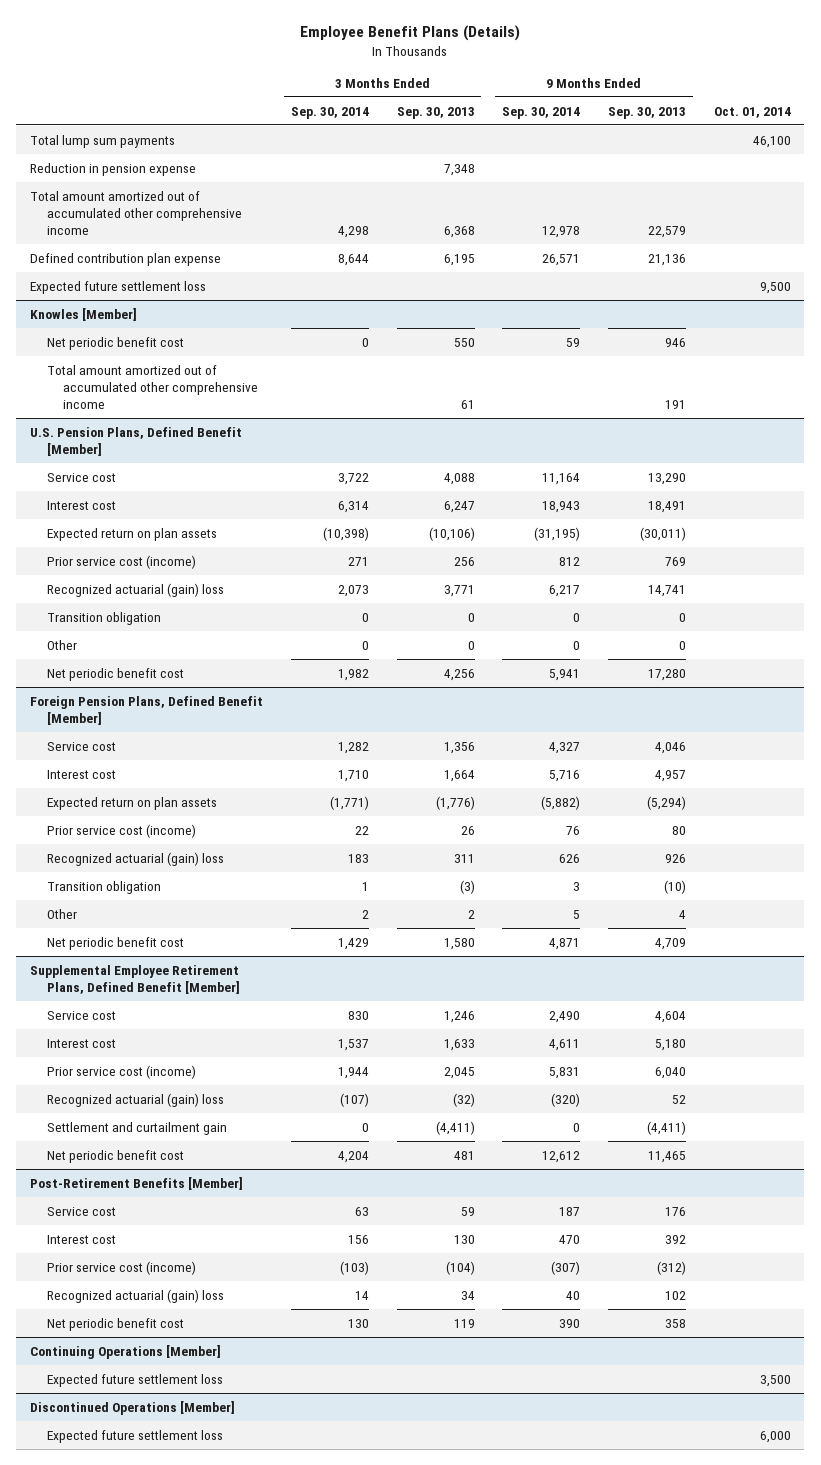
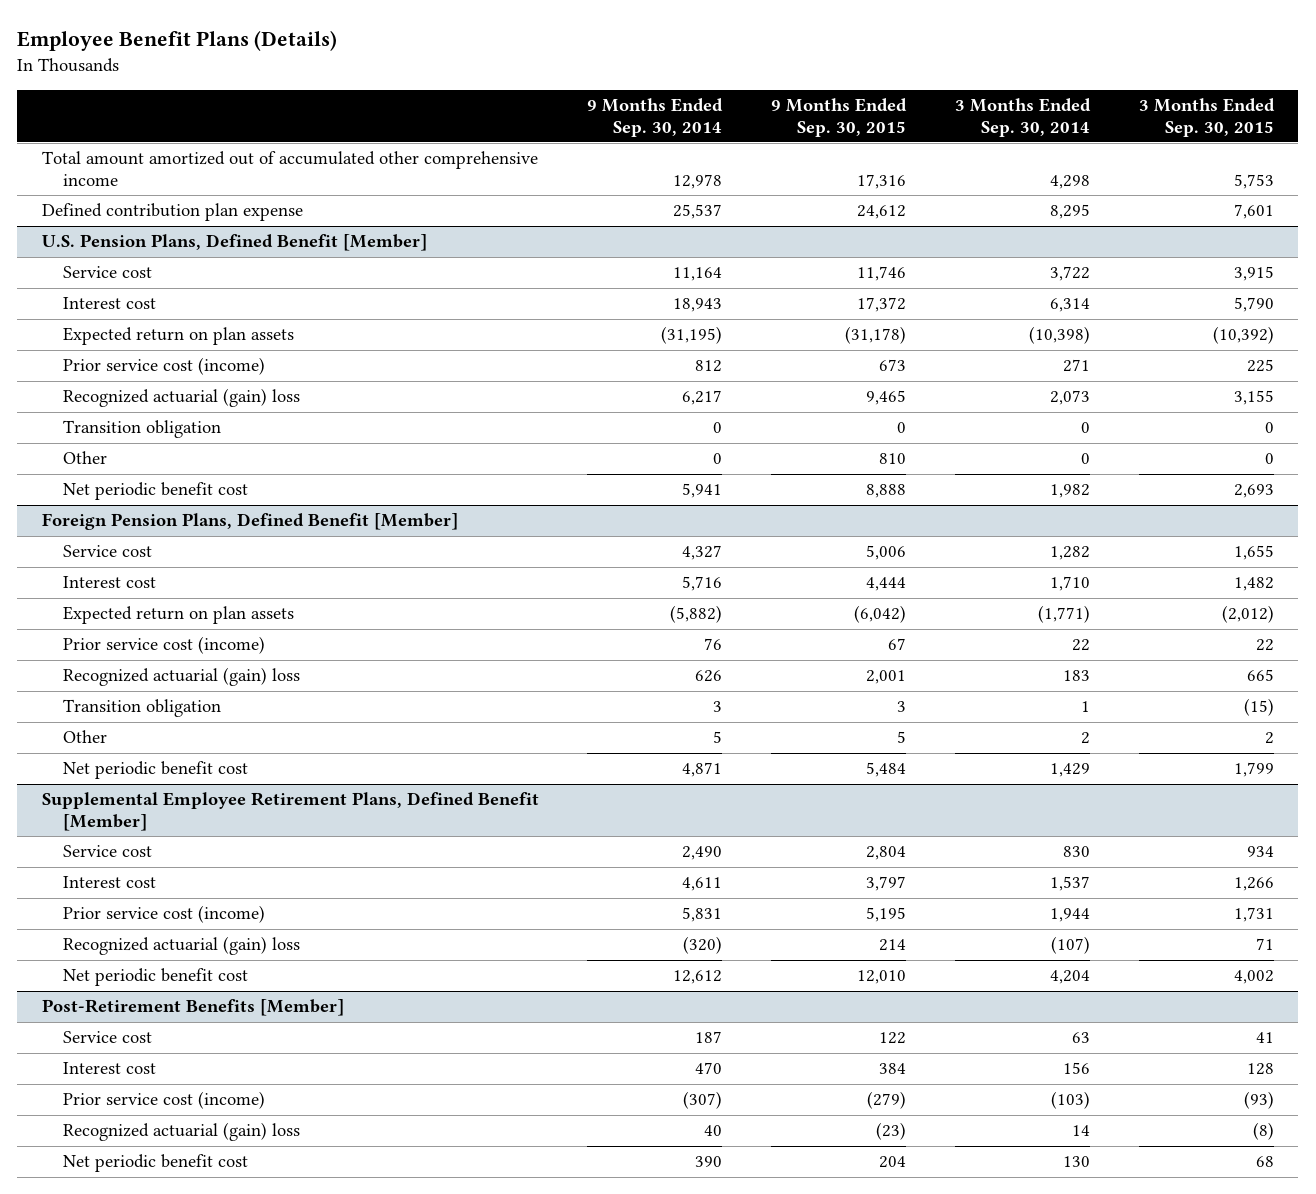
[396,106,475,119] Sep. 30, 2013 -> none
[607,106,686,119] Sep. 30, 2013 -> none
[713,106,791,118] Oct. 01, 2014 -> none
none -> [771,98,908,137] 9 Months Ended Sep. 30, 2015
none -> [1138,98,1275,137] 3 Months Ended Sep. 30, 2015
[30,134,176,148] Total lump sum payments -> none
[30,162,197,176] Reduction in pension expense -> none
[30,280,207,294] Expected future settlement loss -> none
[30,307,138,321] Knowles [Member] -> none
[46,336,184,350] Net periodic benefit cost -> none
[46,364,259,410] Total amount amortized out of accumulated other comprehensive income -> none
[337,253,369,266] 8,644 -> [1050,204,1091,220] 8,295
[542,253,581,266] 26,571 -> [673,204,723,220] 25,537
[46,1121,227,1135] Settlement and curtailment gain -> none
[30,1344,222,1359] Continuing Operations [Member] -> none
[46,1373,223,1387] Expected future settlement loss -> none
[30,1400,236,1415] Discontinued Operations [Member] -> none
[46,1429,223,1443] Expected future settlement loss -> none

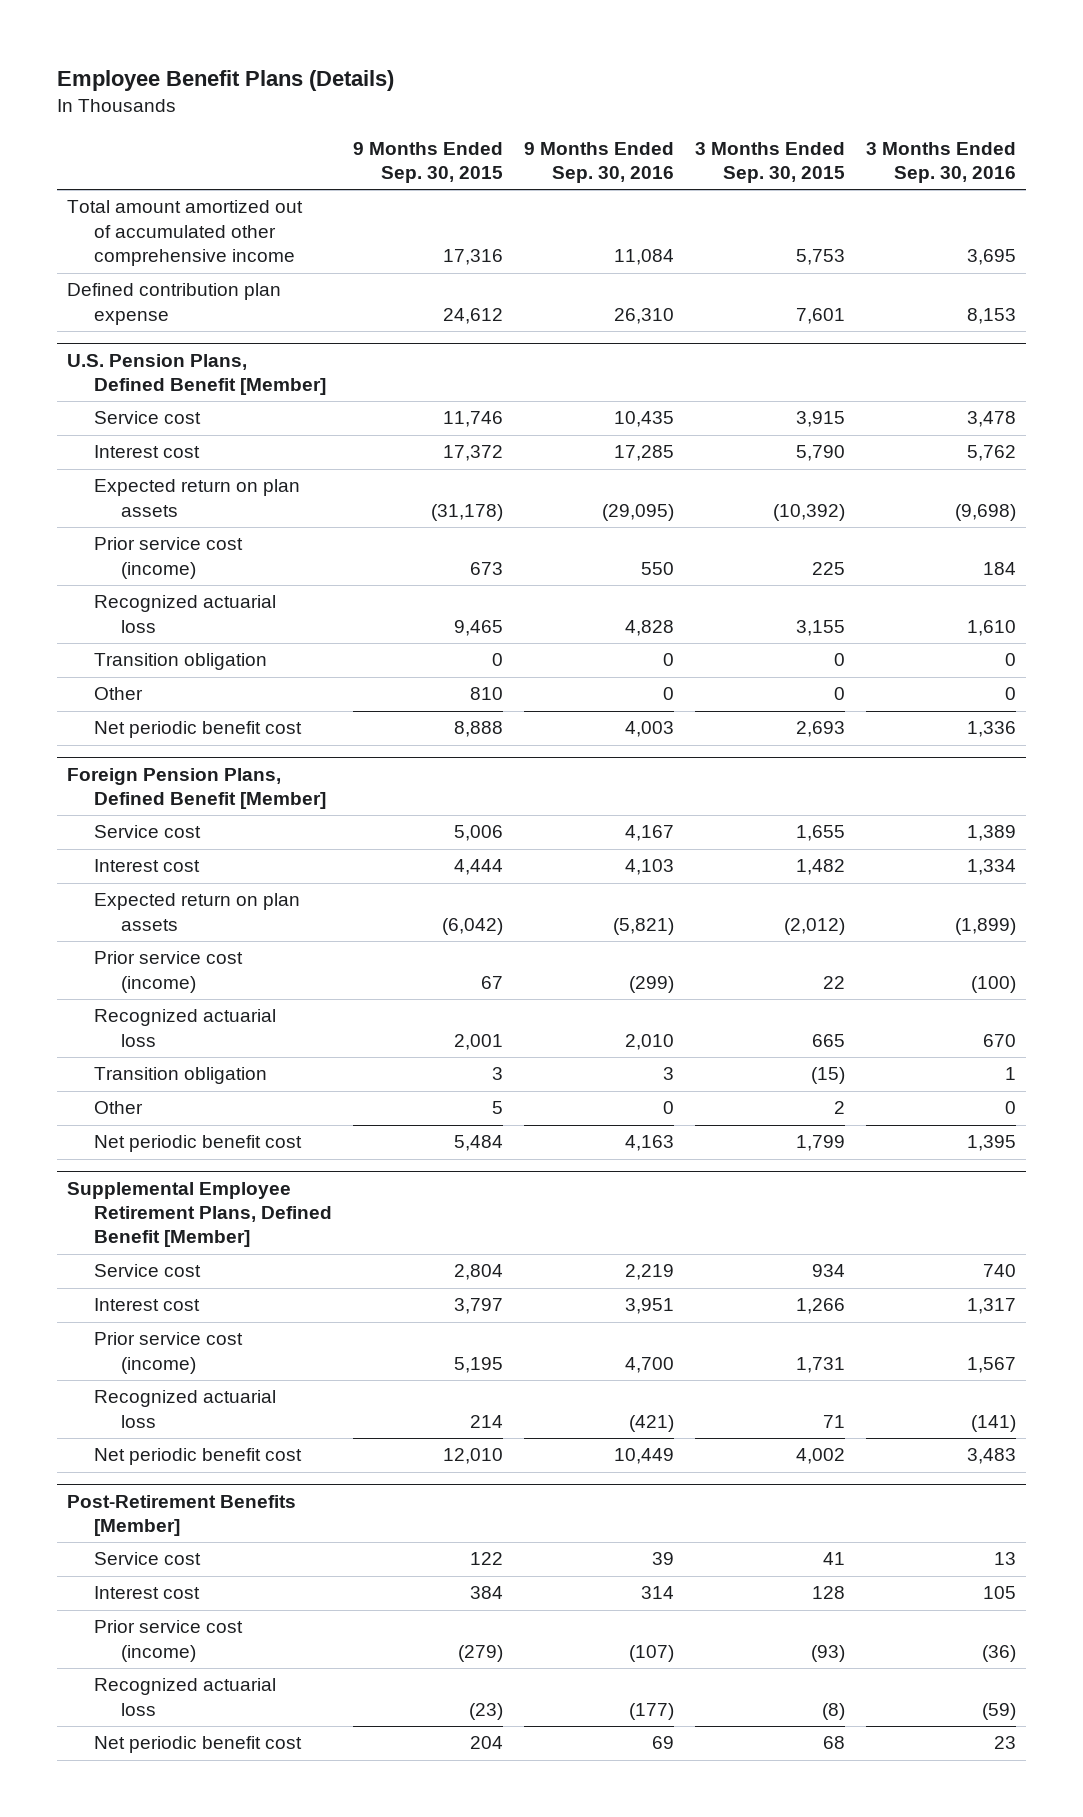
[587,98,724,137] 9 Months Ended Sep. 30, 2014 -> none
[955,98,1092,137] 3 Months Ended Sep. 30, 2014 -> none
none -> [523,141,674,184] 9 Months Ended Sep. 30, 2016
none -> [865,141,1016,184] 3 Months Ended Sep. 30, 2016
[62,388,300,408] Recognized actuarial (gain) loss -> [94,595,277,633] Recognized actuarial loss
[62,667,300,687] Recognized actuarial (gain) loss -> [94,1009,277,1047] Recognized actuarial loss
[62,936,300,956] Recognized actuarial (gain) loss -> [94,1390,277,1428] Recognized actuarial loss
[62,1122,300,1142] Recognized actuarial (gain) loss -> [94,1678,277,1716] Recognized actuarial loss

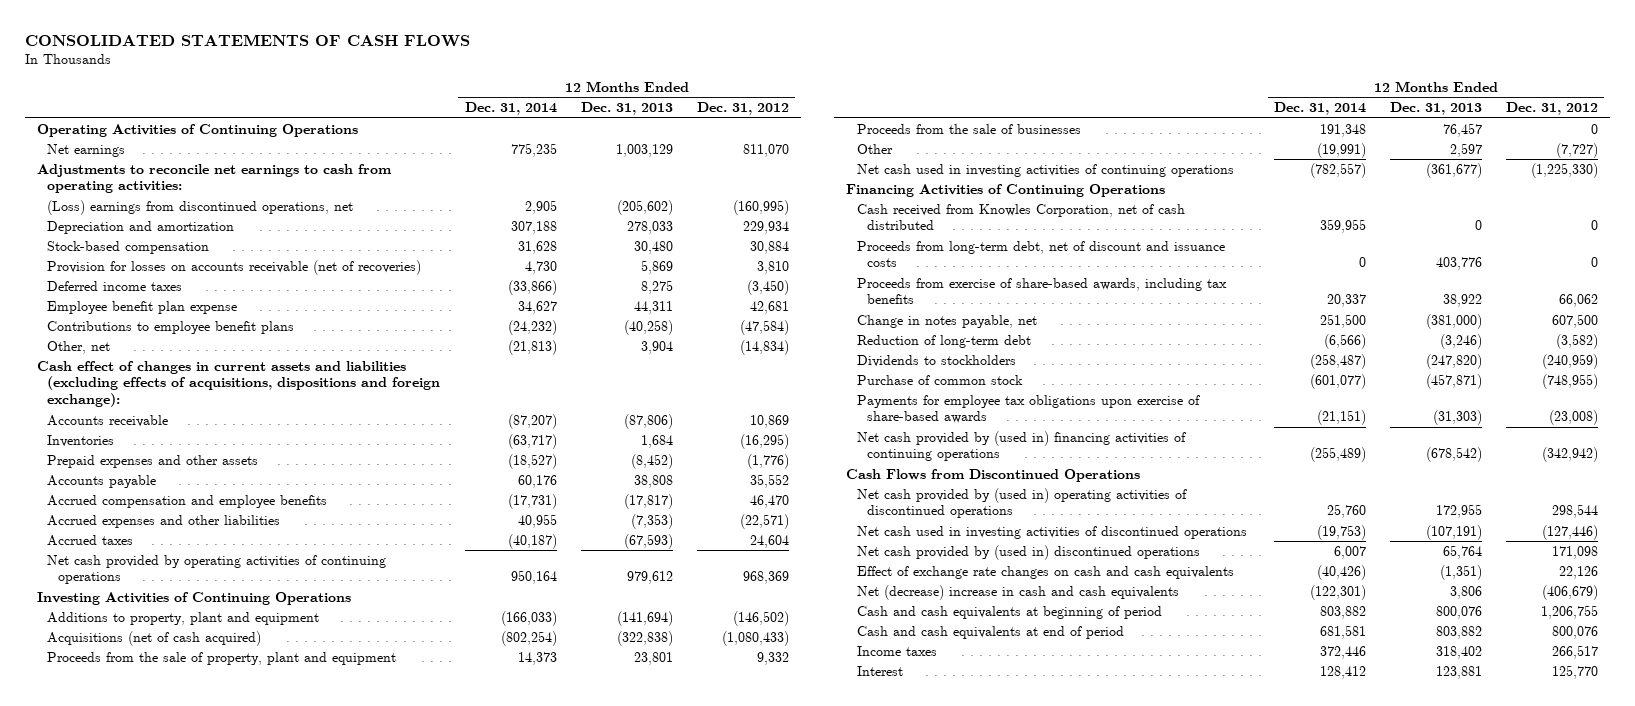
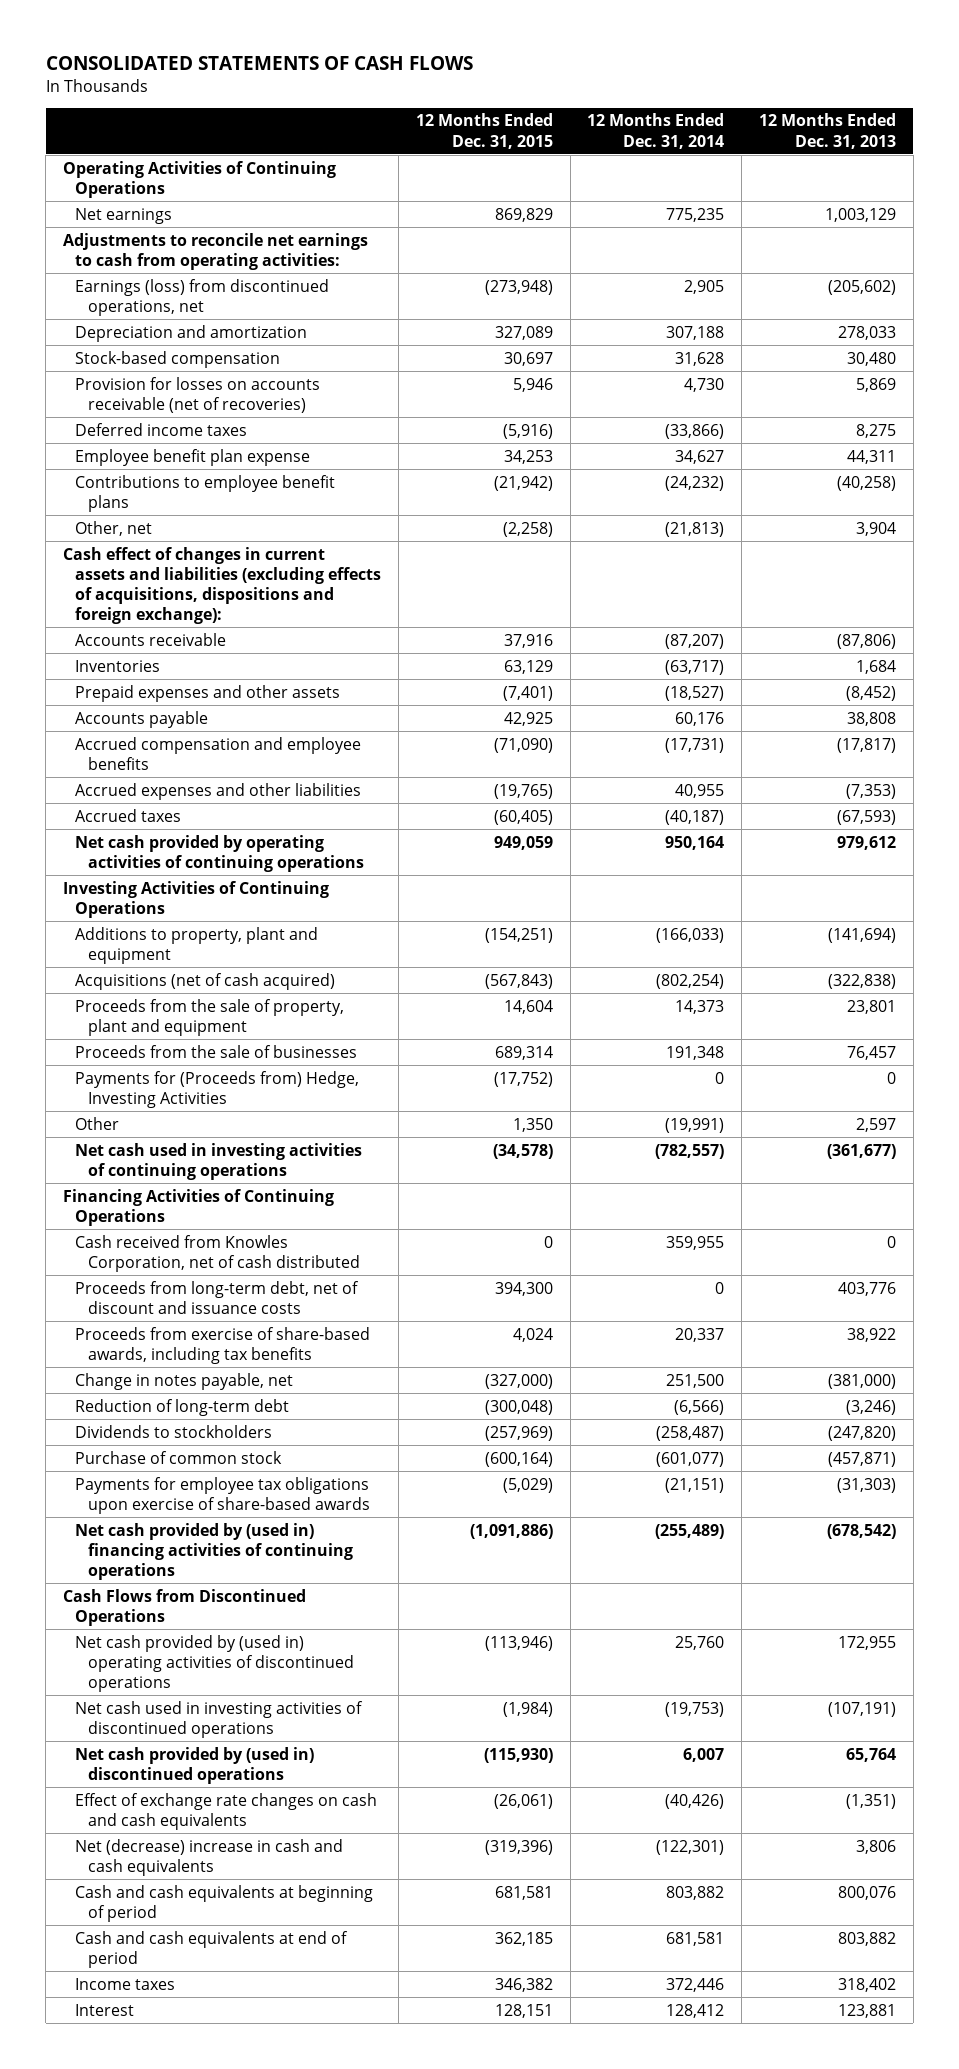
[696,102,789,116] Dec. 31, 2012 -> none
none -> [415,113,553,149] 12 Months Ended Dec. 31, 2015
[47,199,354,215] (Loss) earnings from discontinued operations, net -> [75,278,330,316] Earnings (loss) from discontinued operations, net
none -> [75,1070,360,1108] Payments for (Proceeds from) Hedge, Investing Activities

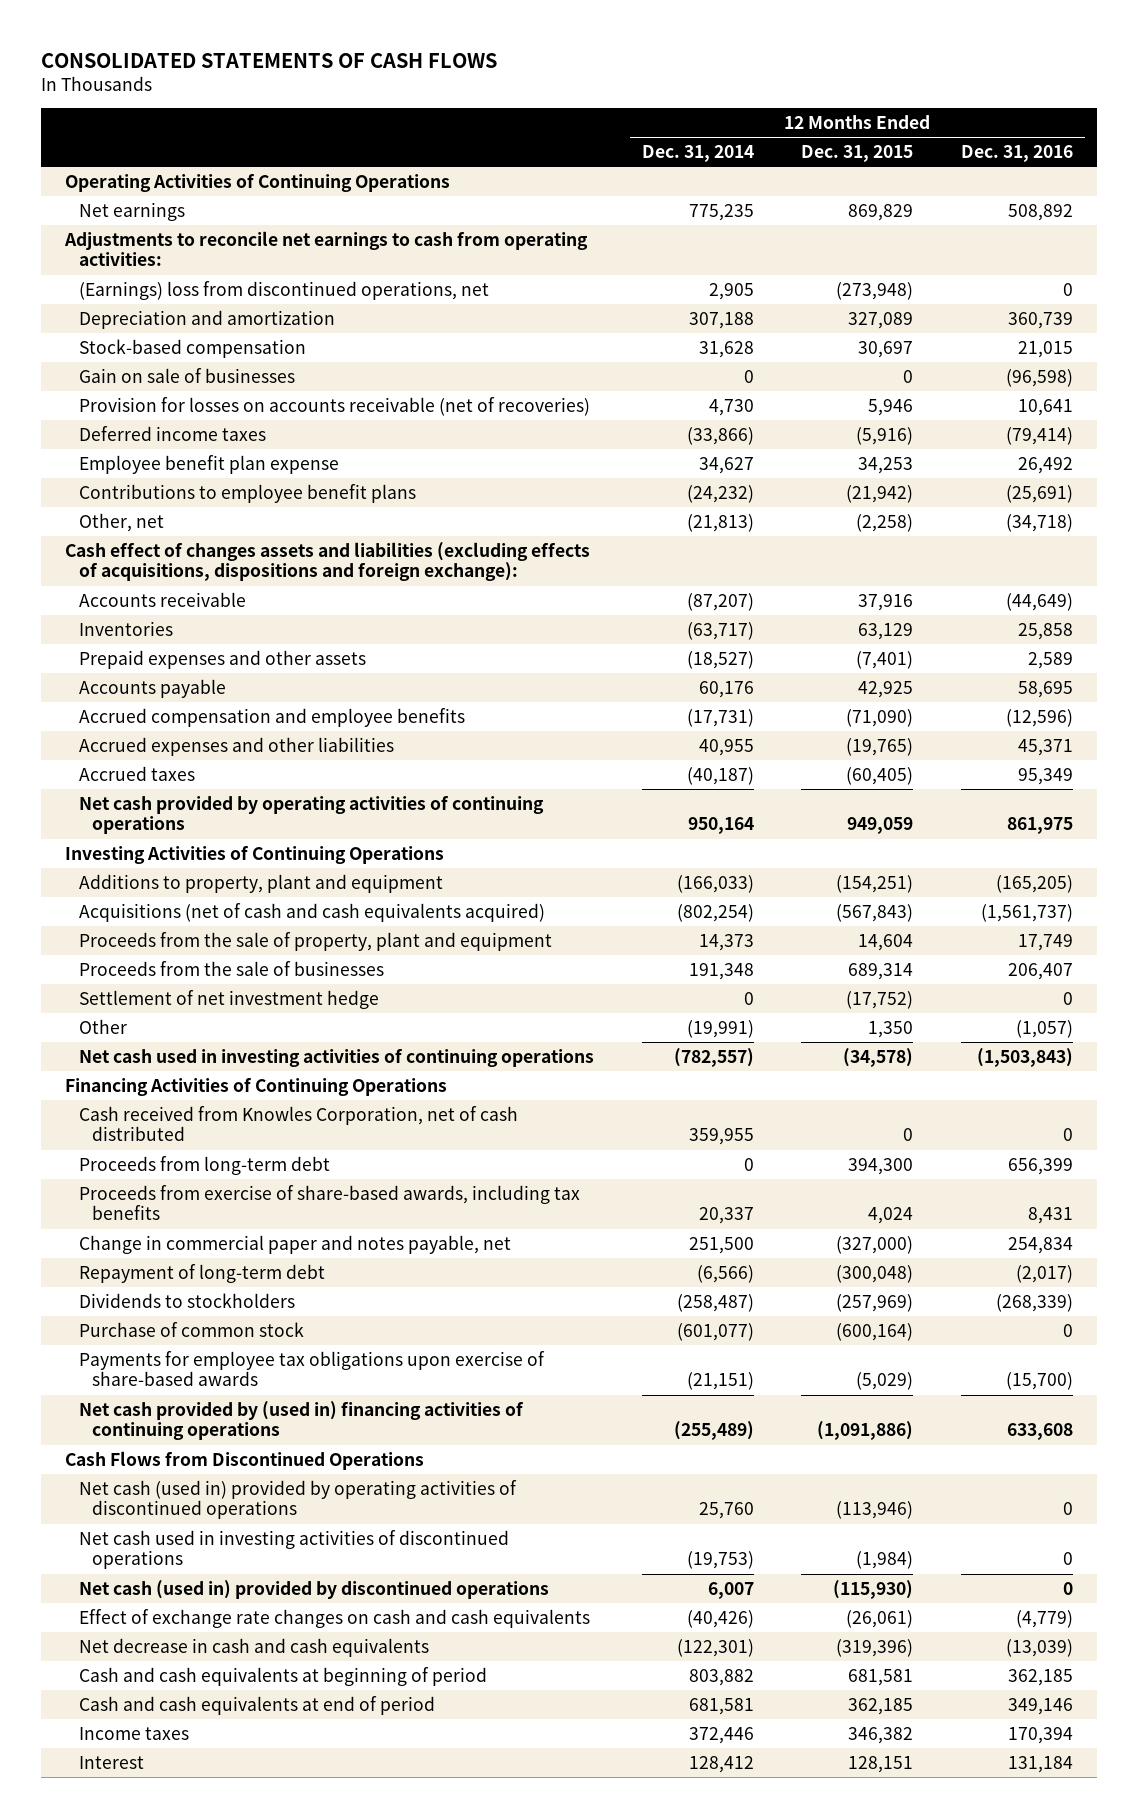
[758,113,896,149] 12 Months Ended Dec. 31, 2013 -> none
none -> [961,145,1074,163] Dec. 31, 2016
[75,278,330,316] Earnings (loss) from discontinued operations, net -> [78,280,489,300] (Earnings) loss from discontinued operations, net
none -> [78,367,295,383] Gain on sale of businesses
[62,546,382,624] Cash effect of changes in current assets and liabilities (excluding effects of acquisitions, dispositions and foreign exchange): -> [64,541,590,582] Cash effect of changes assets and liabilities (excluding effects of acquisitions, dispositions and foreign exchange):
[75,972,336,990] Acquisitions (net of cash acquired) -> [78,902,545,922] Acquisitions (net of cash and cash equivalents acquired)
[75,1070,360,1108] Payments for (Proceeds from) Hedge, Investing Activities -> [78,989,379,1009] Settlement of net investment hedge
[75,1280,360,1314] Proceeds from long-term debt, net of discount and issuance costs -> [78,1155,330,1175] Proceeds from long-term debt
[75,1372,294,1390] Change in notes payable, net -> [78,1234,511,1254] Change in commercial paper and notes payable, net
[75,1398,290,1416] Reduction of long-term debt -> [78,1263,325,1283] Repayment of long-term debt
[75,1634,354,1692] Net cash provided by (used in) operating activities of discontinued operations -> [78,1479,517,1520] Net cash (used in) provided by operating activities of discontinued operations
[75,1746,315,1784] Net cash provided by (used in) discontinued operations -> [78,1579,549,1599] Net cash (used in) provided by discontinued operations
[75,1838,344,1876] Net (decrease) increase in cash and cash equivalents -> [78,1637,429,1657] Net decrease in cash and cash equivalents

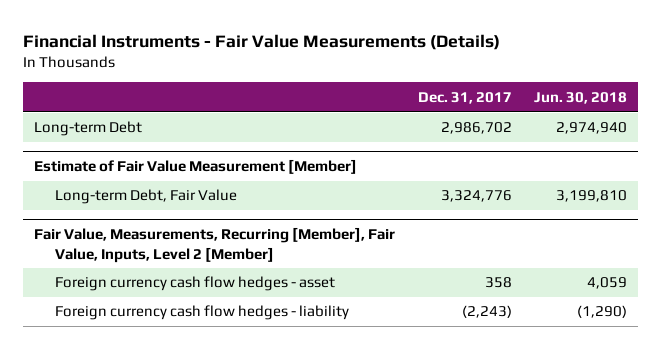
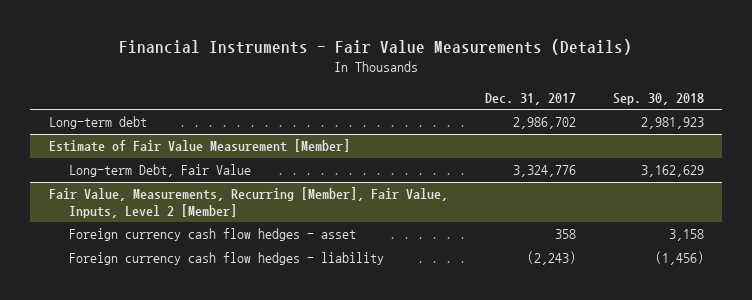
[533,91,627,104] Jun. 30, 2018 -> none
none -> [612,92,704,105] Sep. 30, 2018
[34,121,143,137] Long-term Debt -> [48,116,147,130] Long-term debt

